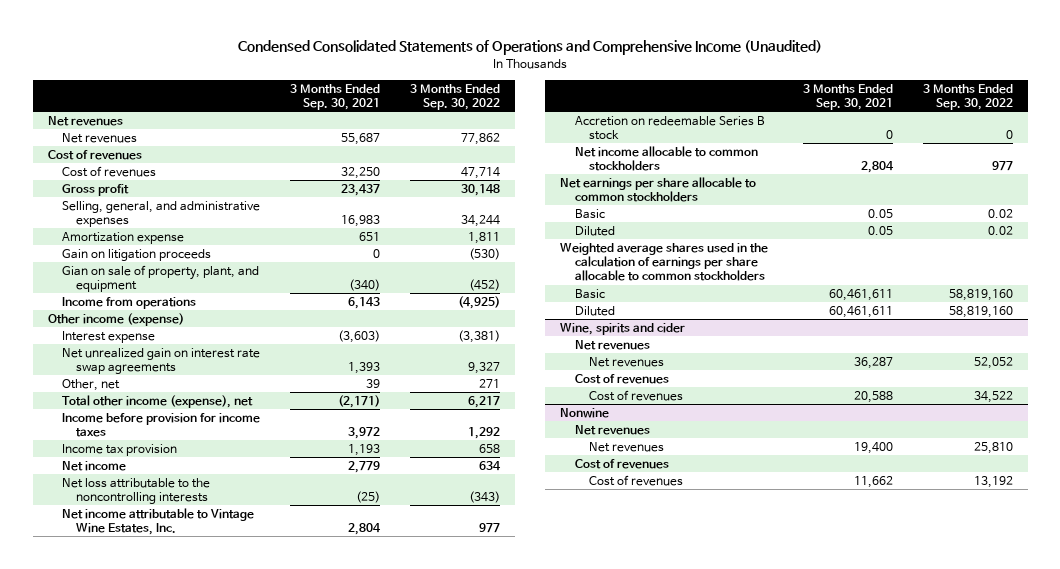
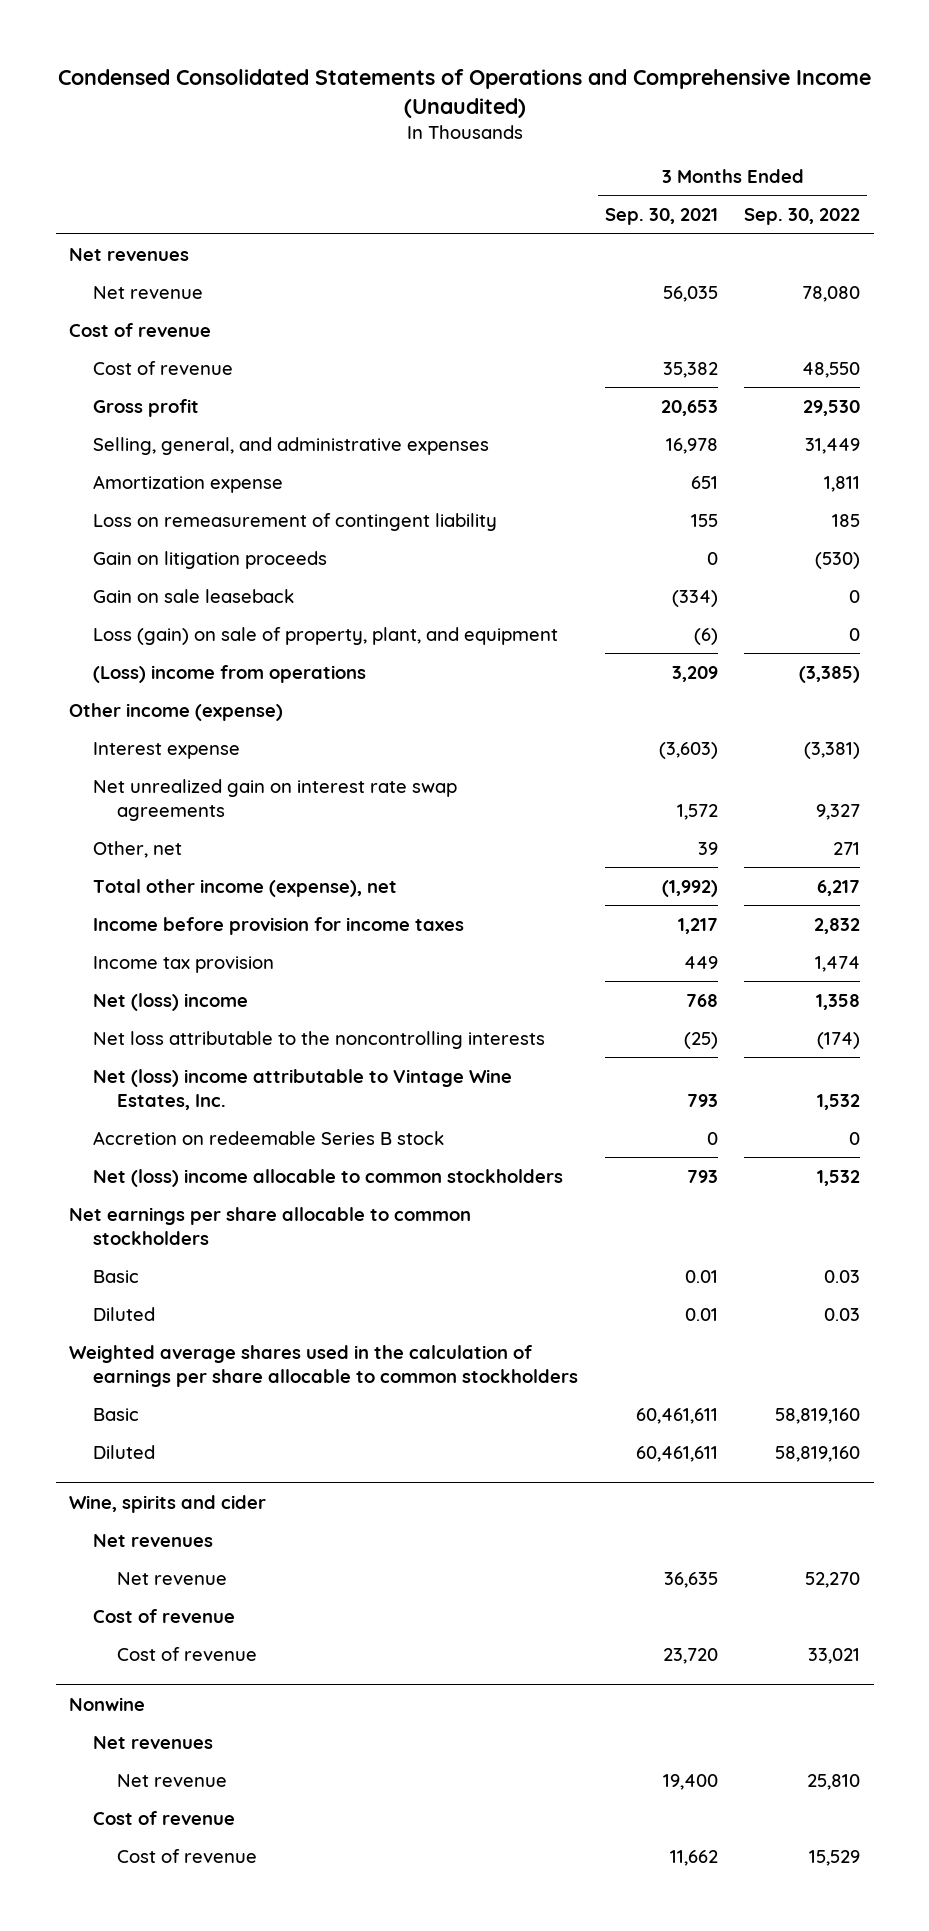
[62,132,138,143] Net revenues -> [93,285,204,299] Net revenue
[341,132,381,145] 55,687 -> [662,285,718,302] 56,035
[461,132,501,145] 77,862 -> [802,285,861,302] 78,080
[47,149,142,160] Cost of revenues -> [68,322,211,337] Cost of revenue
[62,165,157,177] Cost of revenues -> [93,360,234,375] Cost of revenue
[341,166,381,179] 32,250 -> [662,361,718,378] 35,382
[461,166,501,179] 47,714 -> [802,361,861,378] 48,550
[341,183,381,196] 23,437 -> [660,399,718,416] 20,653
[461,183,501,196] 30,148 -> [803,399,861,416] 29,530
[341,215,381,228] 16,983 -> [665,437,718,454] 16,978
[461,215,501,228] 34,244 -> [805,437,861,454] 31,449
none -> [93,512,498,531] Loss on remeasurement of contingent liability
none -> [93,588,295,603] Gain on sale leaseback
[62,264,260,293] Gian on sale of property, plant, and equipment -> [93,626,559,645] Loss (gain) on sale of property, plant, and equipment
[349,279,381,292] (340) -> [693,627,718,645] (6)
[469,279,501,292] (452) -> [849,627,861,641] 0
[62,296,197,309] Income from operations -> [93,664,367,683] (Loss) income from operations
[348,296,381,309] 6,143 -> [671,665,718,682] 3,209
[458,295,501,309] (4,925) -> [799,665,861,683] (3,385)
[348,362,381,375] 1,393 -> [676,803,718,820] 1,572
[338,394,381,408] (2,171) -> [661,879,718,897] (1,992)
[348,427,381,440] 3,972 -> [677,917,718,934] 1,217
[468,427,501,440] 1,292 -> [814,917,861,934] 2,832
[348,443,381,456] 1,193 -> [683,955,718,969] 449
[479,443,501,453] 658 -> [815,955,861,972] 1,474
[62,460,127,471] Net income -> [93,992,249,1011] Net (loss) income
[348,460,381,473] 2,779 -> [685,993,718,1007] 768
[479,460,502,471] 634 -> [816,993,861,1010] 1,358
[469,491,501,504] (343) -> [817,1031,861,1049] (174)
[62,507,255,536] Net income attributable to Vintage Wine Estates, Inc. -> [93,1068,513,1110] Net (loss) income attributable to Vintage Wine Estates, Inc.
[348,523,382,536] 2,804 -> [686,1093,718,1107] 793
[479,523,501,534] 977 -> [817,1093,861,1110] 1,532
[574,145,758,172] Net income allocable to common stockholders -> [93,1168,564,1187] Net (loss) income allocable to common stockholders
[860,161,894,174] 2,804 -> [686,1169,718,1183] 793
[991,161,1013,172] 977 -> [817,1169,861,1186] 1,532
[867,208,893,218] 0.05 -> [684,1269,718,1283] 0.01
[987,208,1013,218] 0.02 -> [824,1269,861,1283] 0.03
[867,225,893,235] 0.05 -> [684,1307,718,1321] 0.01
[987,225,1013,235] 0.02 -> [824,1307,861,1321] 0.03
[589,356,665,367] Net revenues -> [117,1571,228,1585] Net revenue
[853,356,893,369] 36,287 -> [663,1571,718,1588] 36,635
[973,356,1013,369] 52,052 -> [805,1571,861,1588] 52,270
[574,373,669,384] Cost of revenues -> [93,1608,236,1623] Cost of revenue
[589,389,684,401] Cost of revenues -> [117,1646,258,1661] Cost of revenue
[853,390,893,403] 20,588 -> [662,1647,718,1664] 23,720
[973,390,1013,403] 34,522 -> [808,1647,861,1664] 33,021
[589,441,665,452] Net revenues -> [117,1773,228,1787] Net revenue
[574,458,669,469] Cost of revenues -> [93,1810,236,1825] Cost of revenue
[589,474,684,486] Cost of revenues -> [117,1848,258,1863] Cost of revenue
[973,475,1013,488] 13,192 -> [809,1849,861,1866] 15,529

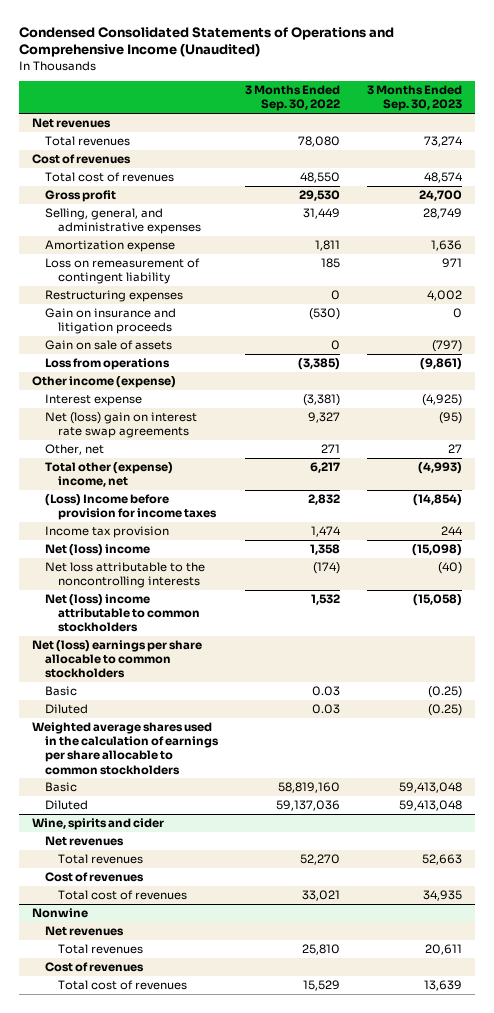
[604,208,718,226] Sep. 30, 2021 -> none
none -> [366,85,462,112] 3 Months Ended Sep. 30, 2023
[93,285,204,299] Net revenue -> [45,136,131,147] Total revenues
[68,322,211,337] Cost of revenue -> [32,154,132,165] Cost of revenues
[93,360,234,375] Cost of revenue -> [45,172,175,183] Total cost of revenues
[93,626,559,645] Loss (gain) on sale of property, plant, and equipment -> none
none -> [45,290,184,303] Restructuring expenses
[93,550,328,569] Gain on litigation proceeds -> [45,308,177,335] Gain on insurance and litigation proceeds
[93,588,295,603] Gain on sale leaseback -> [45,340,173,351] Gain on sale of assets
[93,664,367,683] (Loss) income from operations -> [45,358,171,371] Loss from operations
[93,778,458,821] Net unrealized gain on interest rate swap agreements -> [45,412,198,439] Net (loss) gain on interest rate swap agreements
[93,878,398,897] Total other income (expense), net -> [45,462,174,488] Total other (expense) income, net
[93,916,465,935] Income before provision for income taxes -> [45,494,217,521] (Loss) Income before provision for income taxes
[93,1130,445,1145] Accretion on redeemable Series B stock -> none
[93,1168,564,1187] Net (loss) income allocable to common stockholders -> none
[93,1068,513,1110] Net (loss) income attributable to Vintage Wine Estates, Inc. -> [45,594,200,633] Net (loss) income attributable to common stockholders
[68,1206,471,1245] Net earnings per share allocable to common stockholders -> [32,640,203,679] Net (loss) earnings per share allocable to common stockholders
[775,1445,861,1462] 58,819,160 -> [275,800,340,812] 59,137,036
[117,1571,228,1585] Net revenue -> [57,854,143,865] Total revenues
[93,1608,236,1623] Cost of revenue -> [45,872,145,883] Cost of revenues
[117,1646,258,1661] Cost of revenue -> [57,890,187,901] Total cost of revenues
[117,1773,228,1787] Net revenue -> [57,944,143,955] Total revenues
[93,1810,236,1825] Cost of revenue -> [45,962,145,973] Cost of revenues
[117,1848,258,1863] Cost of revenue -> [57,980,187,991] Total cost of revenues

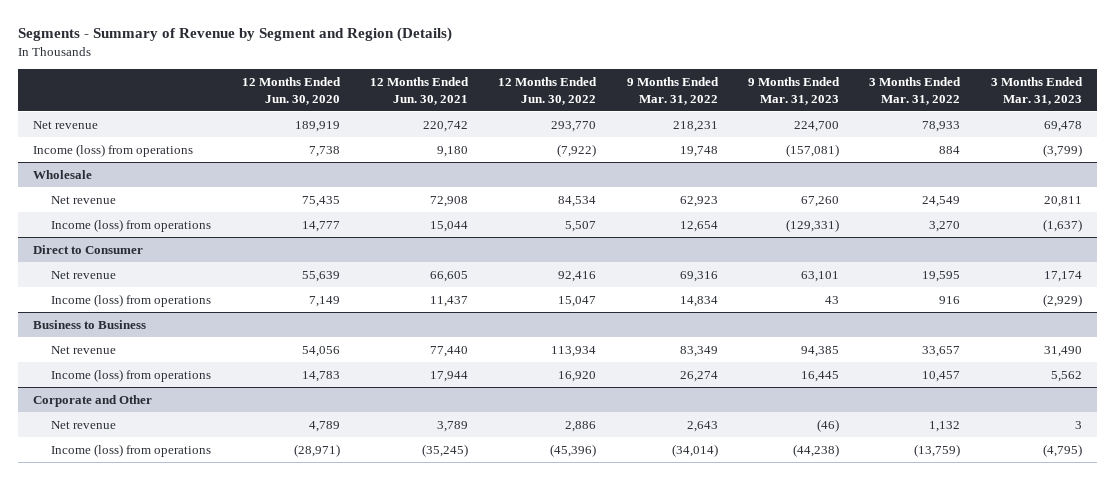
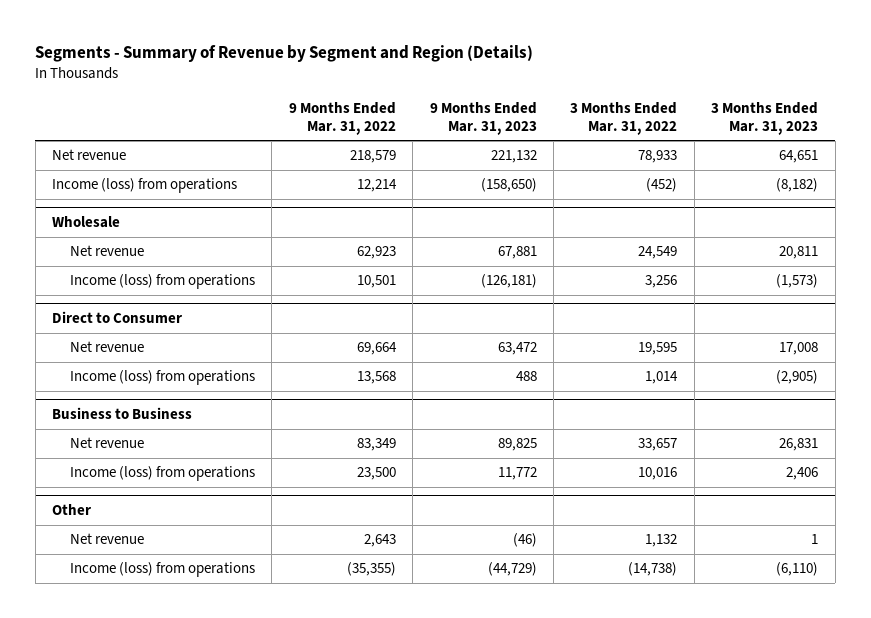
[241,77,341,105] 12 Months Ended Jun. 30, 2020 -> none
[370,77,470,105] 12 Months Ended Jun. 30, 2021 -> none
[498,77,598,105] 12 Months Ended Jun. 30, 2022 -> none
[672,120,718,132] 218,231 -> [349,150,396,164] 218,579
[794,120,840,132] 224,700 -> [490,150,537,164] 221,132
[1043,120,1082,132] 69,478 -> [779,150,819,164] 64,651
[679,145,718,157] 19,748 -> [356,179,397,193] 12,214
[786,143,840,157] (157,081) -> [480,178,537,193] (158,650)
[939,145,961,154] 884 -> [646,178,678,193] (452)
[1042,143,1082,157] (3,799) -> [776,178,819,193] (8,182)
[801,195,840,207] 67,260 -> [497,246,537,260] 67,881
[679,220,718,232] 12,654 -> [356,275,396,289] 10,501
[786,218,840,232] (129,331) -> [480,274,537,289] (126,181)
[929,220,961,232] 3,270 -> [645,275,678,289] 3,256
[1042,218,1082,232] (1,637) -> [776,274,819,289] (1,573)
[679,270,718,282] 69,316 -> [356,342,397,356] 69,664
[801,270,840,282] 63,101 -> [497,342,537,356] 63,472
[1043,270,1082,282] 17,174 -> [779,342,819,356] 17,008
[679,295,718,307] 14,834 -> [356,371,396,385] 13,568
[825,295,840,304] 43 -> [515,371,537,382] 488
[939,295,961,304] 916 -> [645,371,679,385] 1,014
[1042,293,1082,307] (2,929) -> [776,370,819,385] (2,905)
[801,345,840,357] 94,385 -> [497,438,537,452] 89,825
[1043,345,1082,357] 31,490 -> [779,438,819,452] 26,831
[679,370,718,382] 26,274 -> [356,467,396,481] 23,500
[801,370,840,382] 16,445 -> [497,467,537,481] 11,772
[922,370,961,382] 10,457 -> [638,467,678,481] 10,016
[1050,370,1082,382] 5,562 -> [786,467,819,481] 2,406
[33,394,153,407] Corporate and Other -> [52,504,92,516] Other
[1074,420,1082,429] 3 -> [811,534,819,545] 1
[671,443,718,457] (34,014) -> [346,562,396,577] (35,355)
[793,443,840,457] (44,238) -> [487,562,537,577] (44,729)
[914,443,961,457] (13,759) -> [628,562,678,577] (14,738)
[1042,443,1082,457] (4,795) -> [776,562,819,577] (6,110)

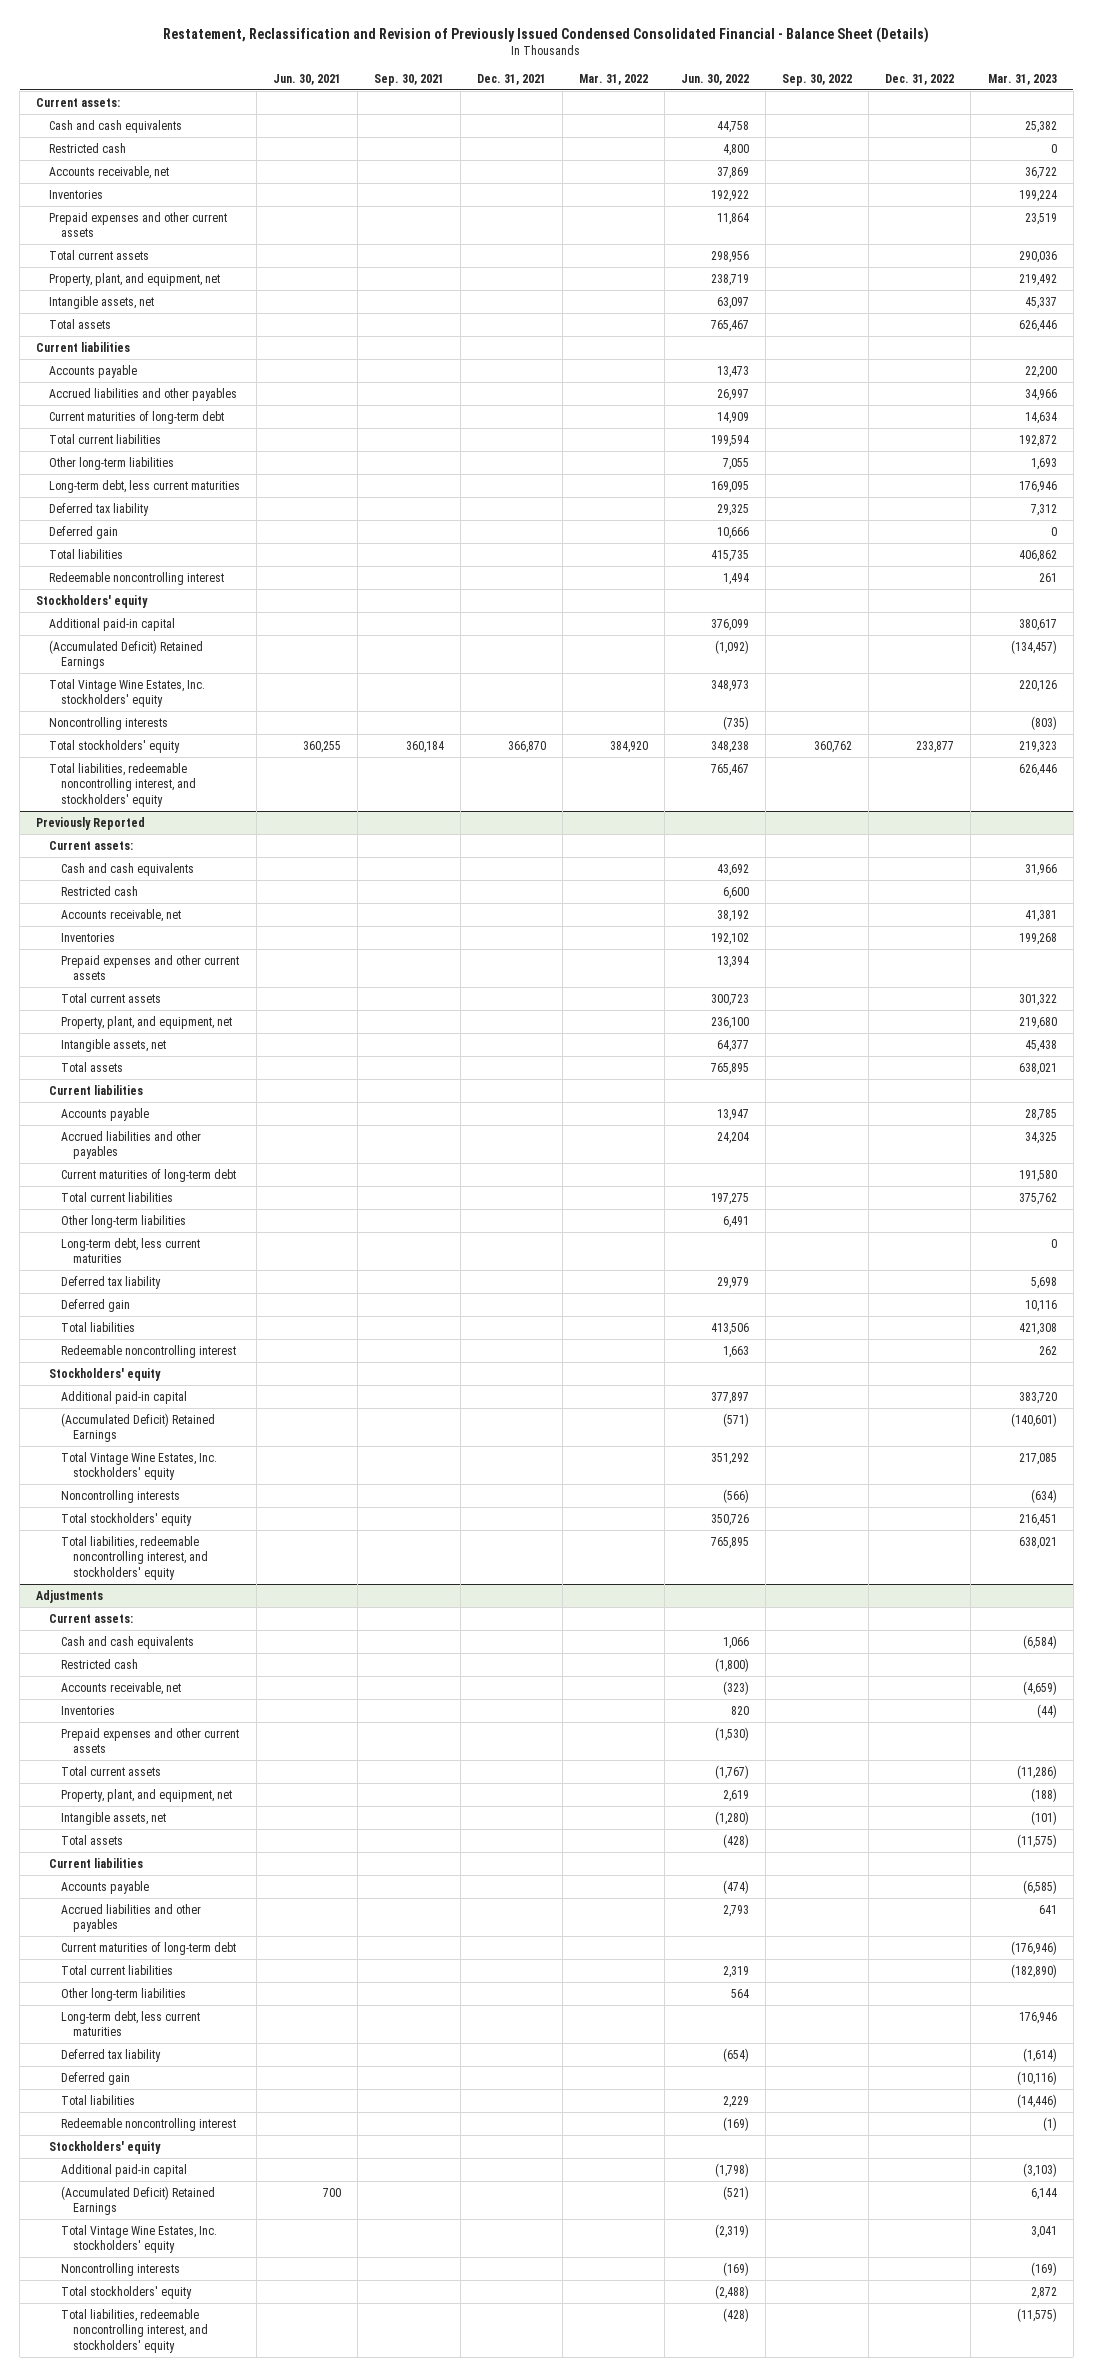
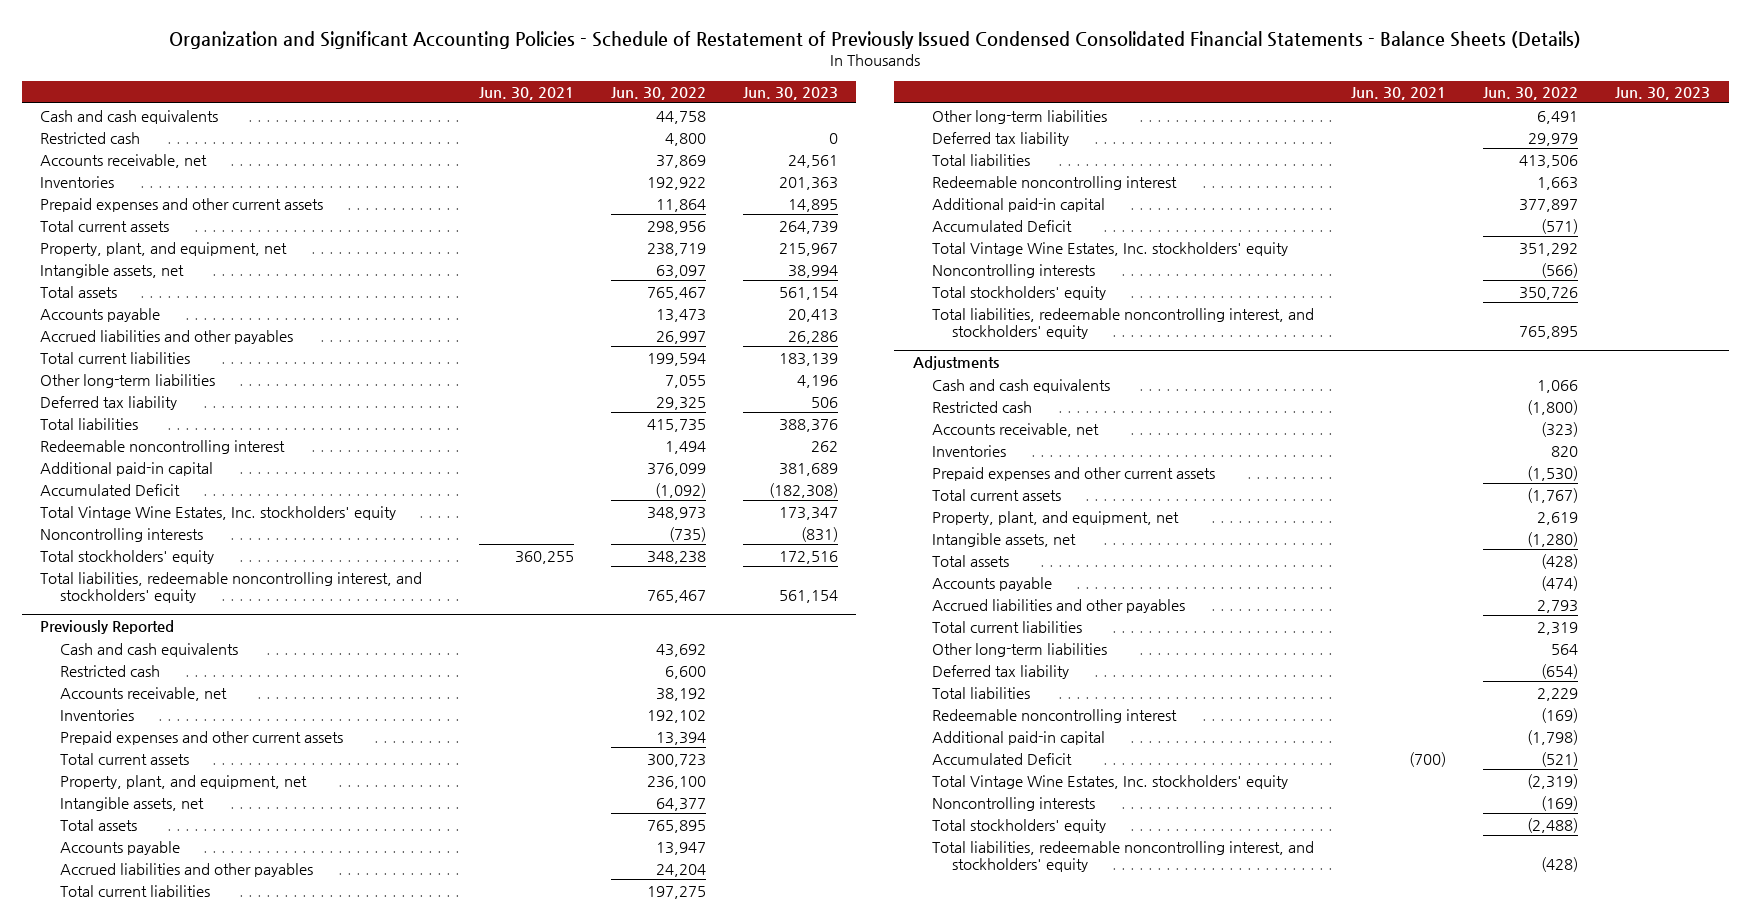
[163,26,930,43] Restatement, Reclassification and Revision of Previously Issued Condensed Consolidated Financial - Balance Sheet (Details) -> [169,31,1582,50] Organization and Significant Accounting Policies - Schedule of Restatement of Previously Issued Condensed Consolidated Financial Statements - Balance Sheets (Details)
[373,73,444,86] Sep. 30, 2021 -> none
[476,73,546,85] Dec. 31, 2021 -> none
[579,73,649,85] Mar. 31, 2022 -> none
[782,73,853,86] Sep. 30, 2022 -> none
[885,73,955,85] Dec. 31, 2022 -> none
[987,73,1057,85] Mar. 31, 2023 -> none
none -> [742,87,838,101] Jun. 30, 2023
[36,97,121,107] Current assets: -> none
[36,341,131,352] Current liabilities -> none
[48,410,224,424] Current maturities of long-term debt -> none
[48,479,240,493] Long-term debt, less current maturities -> none
[48,525,118,539] Deferred gain -> none
[36,594,149,608] Stockholders' equity -> none
[48,639,203,670] (Accumulated Deficit) Retained Earnings -> [40,483,181,496] Accumulated Deficit
[48,840,133,850] Current assets: -> none
[48,1084,143,1095] Current liabilities -> none
[60,1168,236,1182] Current maturities of long-term debt -> none
[60,1237,200,1264] Long-term debt, less current maturities -> none
[60,1298,130,1312] Deferred gain -> none
[48,1367,161,1381] Stockholders' equity -> none
[60,1412,215,1443] (Accumulated Deficit) Retained Earnings -> [932,219,1073,232] Accumulated Deficit
[48,1613,133,1623] Current assets: -> none
[48,1857,143,1868] Current liabilities -> none
[60,1941,236,1955] Current maturities of long-term debt -> none
[60,2010,200,2037] Long-term debt, less current maturities -> none
[60,2071,130,2085] Deferred gain -> none
[48,2140,161,2154] Stockholders' equity -> none
[60,2185,215,2216] (Accumulated Deficit) Retained Earnings -> [932,752,1073,765] Accumulated Deficit
[322,2187,341,2197] 700 -> [1409,751,1447,767] (700)

